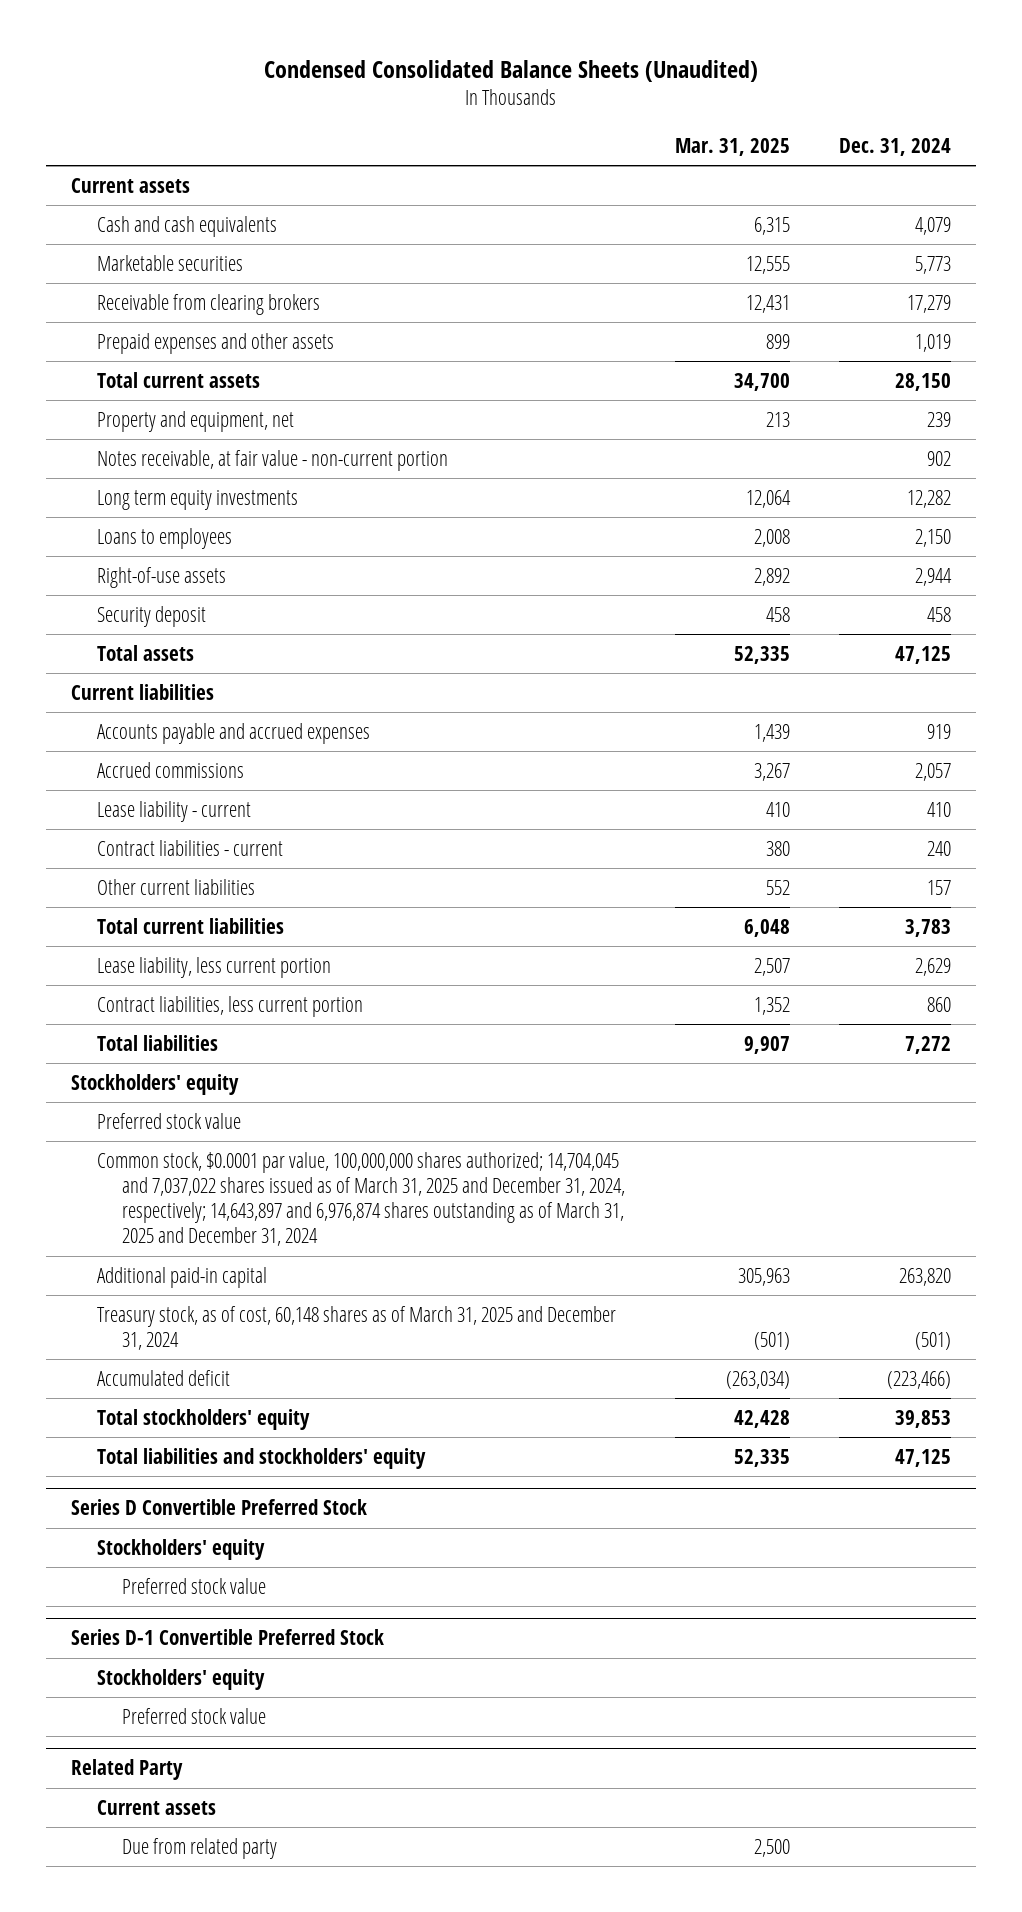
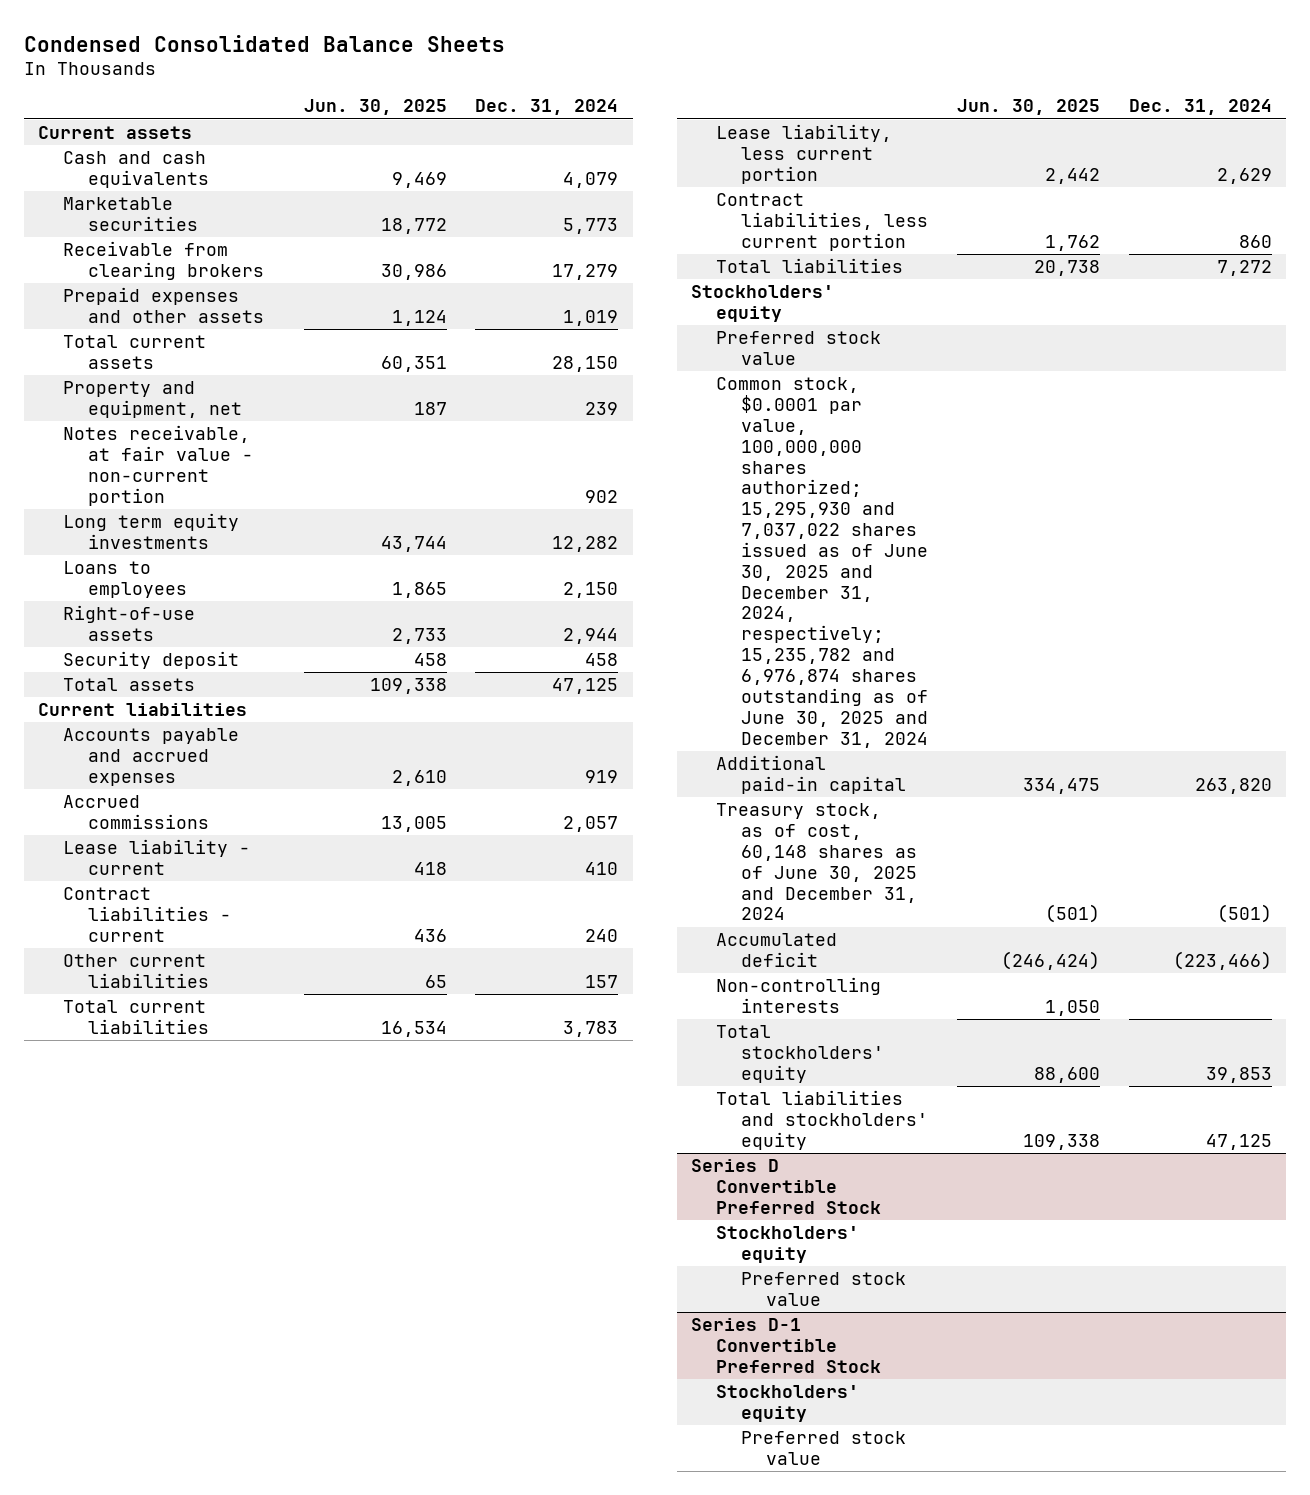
[264,59,759,82] Condensed Consolidated Balance Sheets (Unaudited) -> [23,34,505,52] Condensed Consolidated Balance Sheets
[674,137,790,156] Mar. 31, 2025 -> none
none -> [303,99,447,116] Jun. 30, 2025
[96,1151,626,1247] Common stock, $0.0001 par value, 100,000,000 shares authorized; 14,704,045 and 7,037,022 shares issued as of March 31, 2025 and December 31, 2024, respectively; 14,643,897 and 6,976,874 shares outstanding as of March 31, 2025 and December 31, 2024 -> [716,377,929,748] Common stock, $0.0001 par value, 100,000,000 shares authorized; 15,295,930 and 7,037,022 shares issued as of June 30, 2025 and December 31, 2024, respectively; 15,235,782 and 6,976,874 shares outstanding as of June 30, 2025 and December 31, 2024
[96,1305,616,1351] Treasury stock, as of cost, 60,148 shares as of March 31, 2025 and December 31, 2024 -> [716,803,918,921] Treasury stock, as of cost, 60,148 shares as of June 30, 2025 and December 31, 2024
none -> [716,977,882,1014] Non-controlling interests
[70,1759,183,1781] Related Party -> none
[96,1799,216,1815] Current assets -> none
[122,1837,278,1859] Due from related party -> none

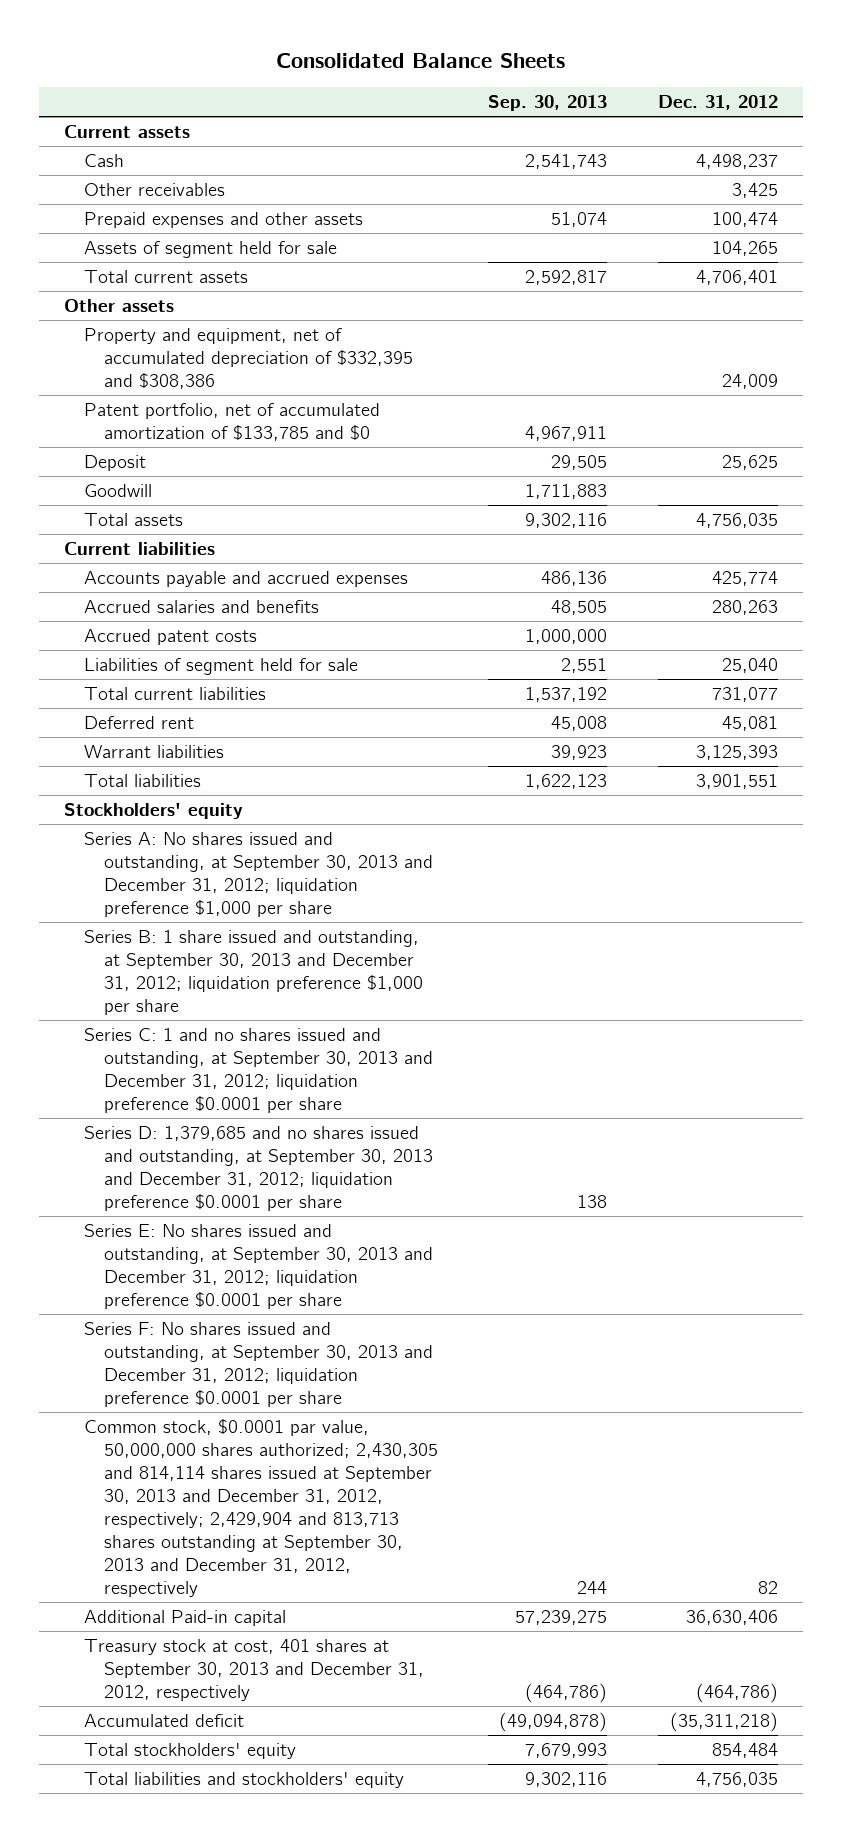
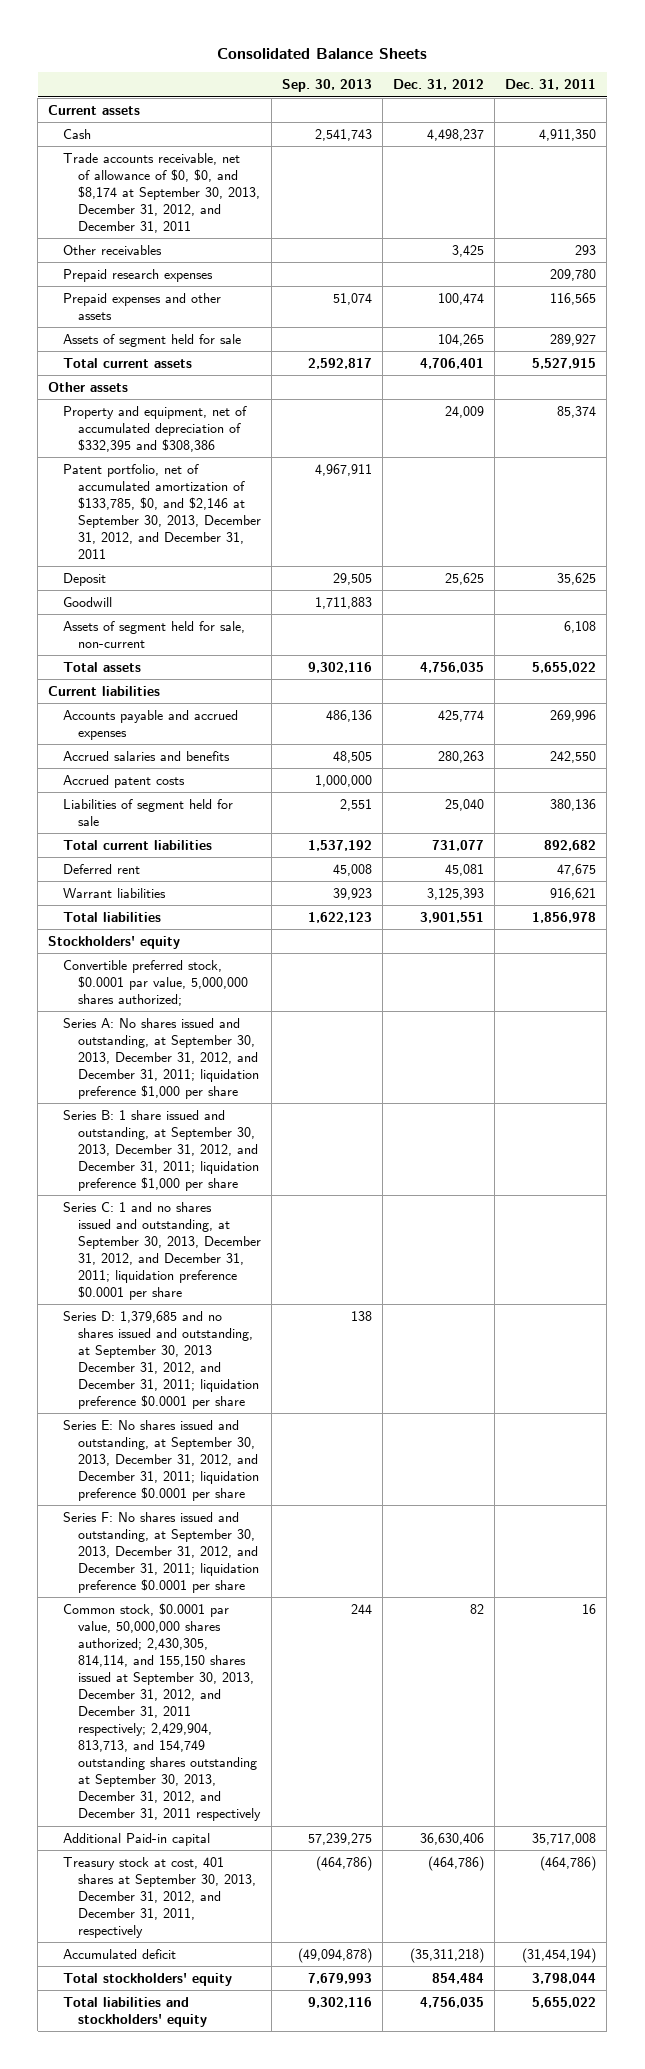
none -> [505,79,597,91] Dec. 31, 2011
none -> [63,152,260,233] Trade accounts receivable, net of allowance of $0, $0, and $8,174 at September 30, 2013, December 31, 2012, and December 31, 2011
none -> [63,268,214,282] Prepaid research expenses
[83,403,380,442] Patent portfolio, net of accumulated amortization of $133,785 and $0 -> [63,463,261,559] Patent portfolio, net of accumulated amortization of $133,785, $0, and $2,146 at September 30, 2013, December 31, 2012, and December 31, 2011
none -> [63,620,246,648] Assets of segment held for sale, non-current
none -> [63,959,248,1006] Convertible preferred stock, $0.0001 par value, 5,000,000 shares authorized;
[83,832,433,918] Series A: No shares issued and outstanding, at September 30, 2013 and December 31, 2012; liquidation preference $1,000 per share -> [63,1017,259,1099] Series A: No shares issued and outstanding, at September 30, 2013, December 31, 2012, and December 31, 2011; liquidation preference $1,000 per share
[83,930,423,1016] Series B: 1 share issued and outstanding, at September 30, 2013 and December 31, 2012; liquidation preference $1,000 per share -> [63,1109,259,1191] Series B: 1 share issued and outstanding, at September 30, 2013, December 31, 2012, and December 31, 2011; liquidation preference $1,000 per share
[83,1028,433,1114] Series C: 1 and no shares issued and outstanding, at September 30, 2013 and December 31, 2012; liquidation preference $0.0001 per share -> [63,1201,261,1300] Series C: 1 and no shares issued and outstanding, at September 30, 2013, December 31, 2012, and December 31, 2011; liquidation preference $0.0001 per share
[83,1126,433,1212] Series D: 1,379,685 and no shares issued and outstanding, at September 30, 2013 and December 31, 2012; liquidation preference $0.0001 per share -> [63,1310,259,1409] Series D: 1,379,685 and no shares issued and outstanding, at September 30, 2013 December 31, 2012, and December 31, 2011; liquidation preference $0.0001 per share
[83,1224,433,1310] Series E: No shares issued and outstanding, at September 30, 2013 and December 31, 2012; liquidation preference $0.0001 per share -> [63,1419,259,1501] Series E: No shares issued and outstanding, at September 30, 2013, December 31, 2012, and December 31, 2011; liquidation preference $0.0001 per share
[83,1322,433,1408] Series F: No shares issued and outstanding, at September 30, 2013 and December 31, 2012; liquidation preference $0.0001 per share -> [63,1511,259,1593] Series F: No shares issued and outstanding, at September 30, 2013, December 31, 2012, and December 31, 2011; liquidation preference $0.0001 per share
[83,1419,438,1598] Common stock, $0.0001 par value, 50,000,000 shares authorized; 2,430,305 and 814,114 shares issued at September 30, 2013 and December 31, 2012, respectively; 2,429,904 and 813,713 shares outstanding at September 30, 2013 and December 31, 2012, respectively -> [63,1602,261,1822] Common stock, $0.0001 par value, 50,000,000 shares authorized; 2,430,305, 814,114, and 155,150 shares issued at September 30, 2013, December 31, 2012, and December 31, 2011 respectively; 2,429,904, 813,713, and 154,749 outstanding shares outstanding at September 30, 2013, December 31, 2012, and December 31, 2011 respectively
[83,1639,424,1702] Treasury stock at cost, 401 shares at September 30, 2013 and December 31, 2012, respectively -> [63,1856,256,1938] Treasury stock at cost, 401 shares at September 30, 2013, December 31, 2012, and December 31, 2011, respectively

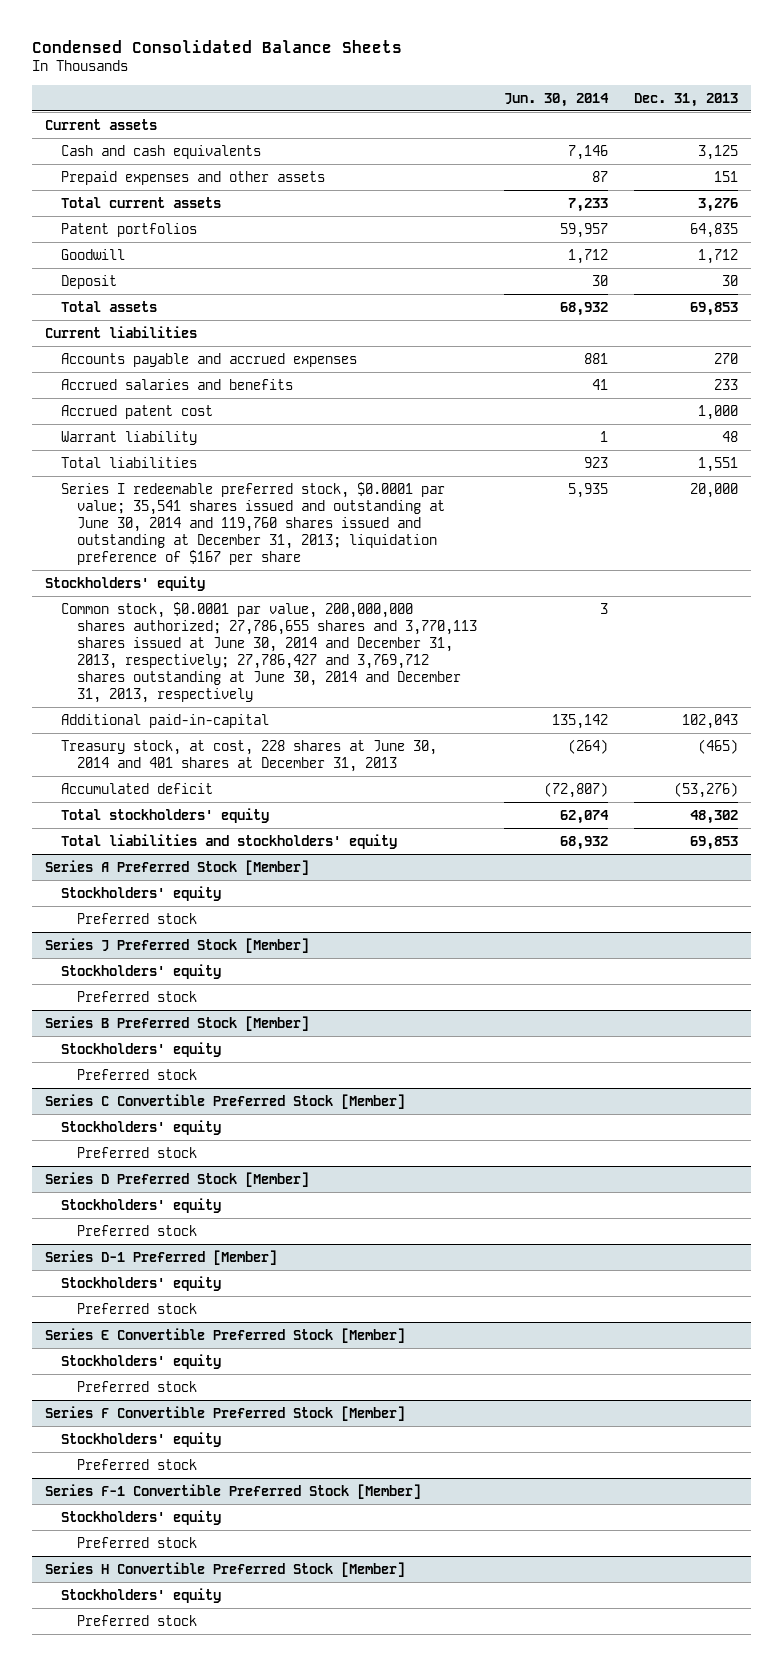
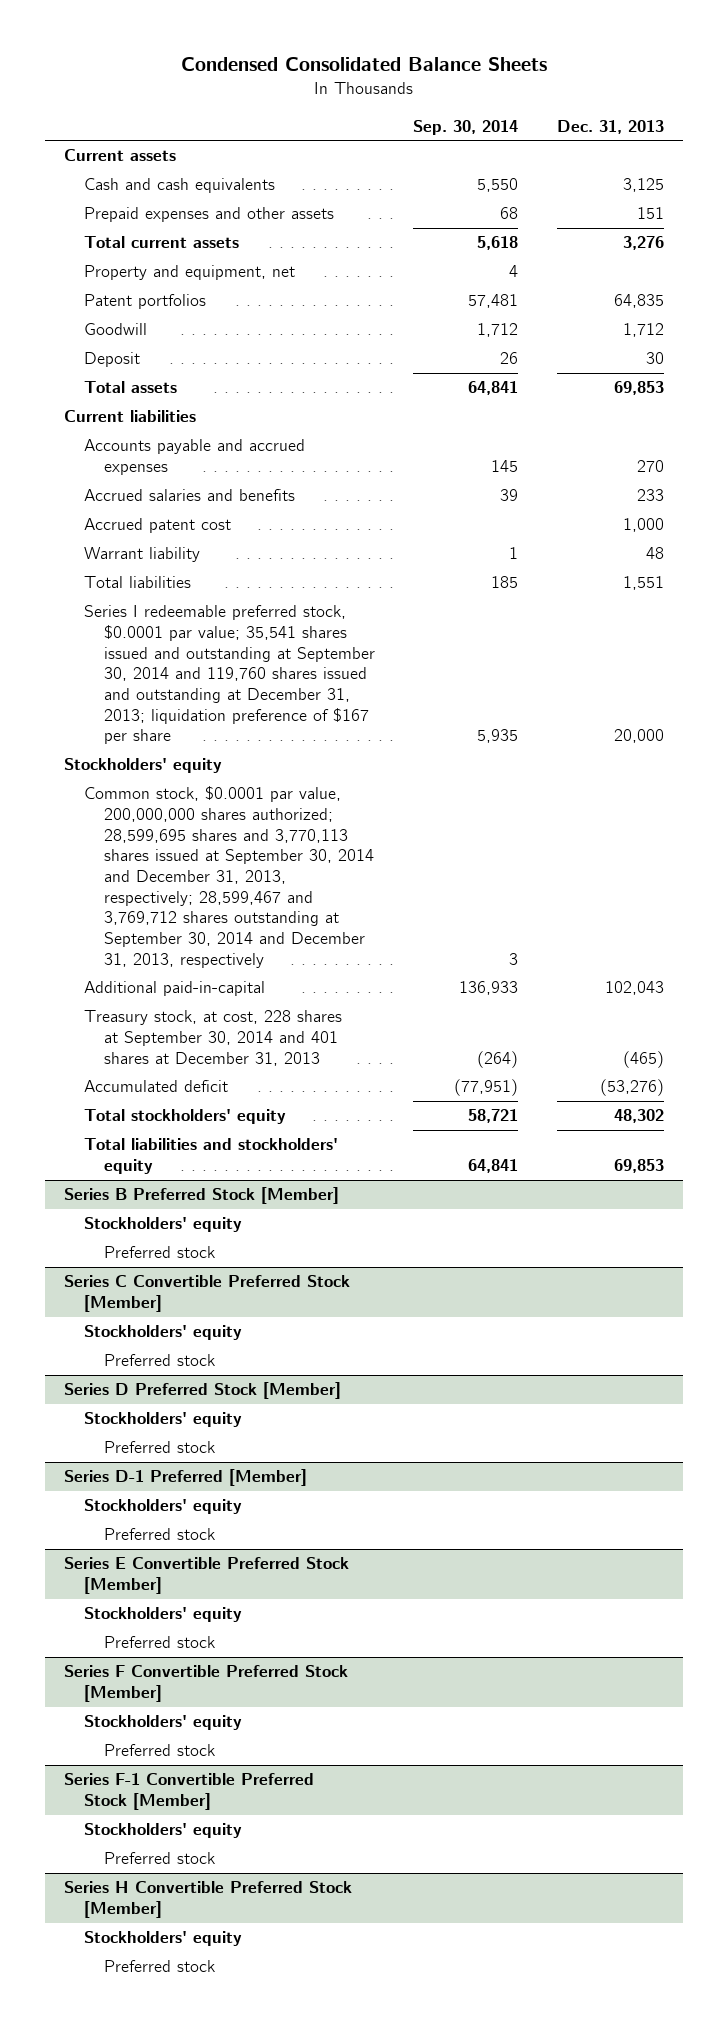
[503,92,609,107] Jun. 30, 2014 -> none
none -> [413,119,519,135] Sep. 30, 2014
none -> [84,265,296,281] Property and equipment, net
[61,481,446,566] Series I redeemable preferred stock, $0.0001 par value; 35,541 shares issued and outstanding at June 30, 2014 and 119,760 shares issued and outstanding at December 31, 2013; liquidation preference of $167 per share -> [84,605,375,745] Series I redeemable preferred stock, $0.0001 par value; 35,541 shares issued and outstanding at September 30, 2014 and 119,760 shares issued and outstanding at December 31, 2013; liquidation preference of $167 per share
[61,601,478,704] Common stock, $0.0001 par value, 200,000,000 shares authorized; 27,786,655 shares and 3,770,113 shares issued at June 30, 2014 and December 31, 2013, respectively; 27,786,427 and 3,769,712 shares outstanding at June 30, 2014 and December 31, 2013, respectively -> [84,786,374,968] Common stock, $0.0001 par value, 200,000,000 shares authorized; 28,599,695 shares and 3,770,113 shares issued at September 30, 2014 and December 31, 2013, respectively; 28,599,467 and 3,769,712 shares outstanding at September 30, 2014 and December 31, 2013, respectively
[61,739,438,772] Treasury stock, at cost, 228 shares at June 30, 2014 and 401 shares at December 31, 2013 -> [84,1010,343,1066] Treasury stock, at cost, 228 shares at September 30, 2014 and 401 shares at December 31, 2013
[45,859,310,875] Series A Preferred Stock [Member] -> none
[61,885,222,901] Stockholders' equity -> none
[77,912,198,924] Preferred stock -> none
[45,937,310,953] Series J Preferred Stock [Member] -> none
[61,963,222,979] Stockholders' equity -> none
[77,990,198,1002] Preferred stock -> none

